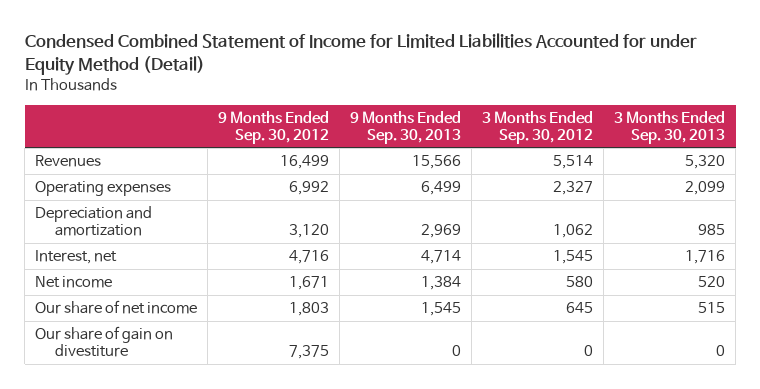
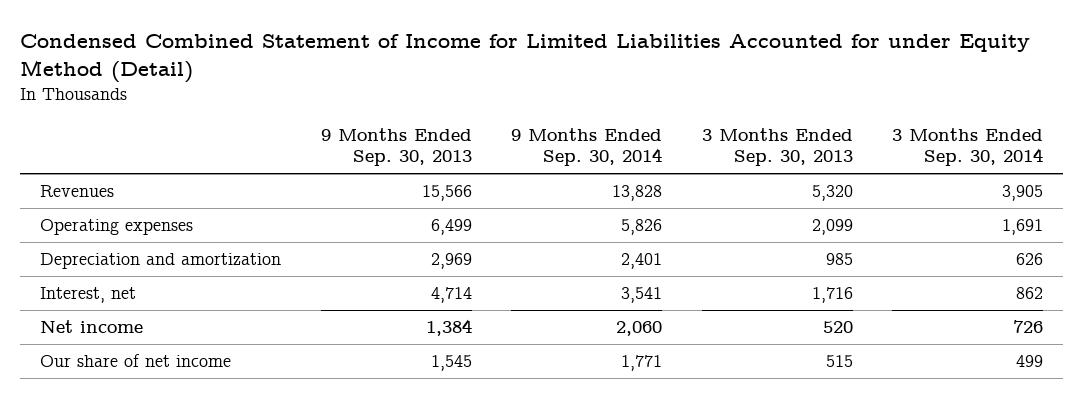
[218,110,330,144] 9 Months Ended Sep. 30, 2012 -> none
[482,110,594,144] 3 Months Ended Sep. 30, 2012 -> none
none -> [511,128,663,167] 9 Months Ended Sep. 30, 2014
none -> [892,128,1044,167] 3 Months Ended Sep. 30, 2014
[35,326,174,358] Our share of gain on divestiture -> none

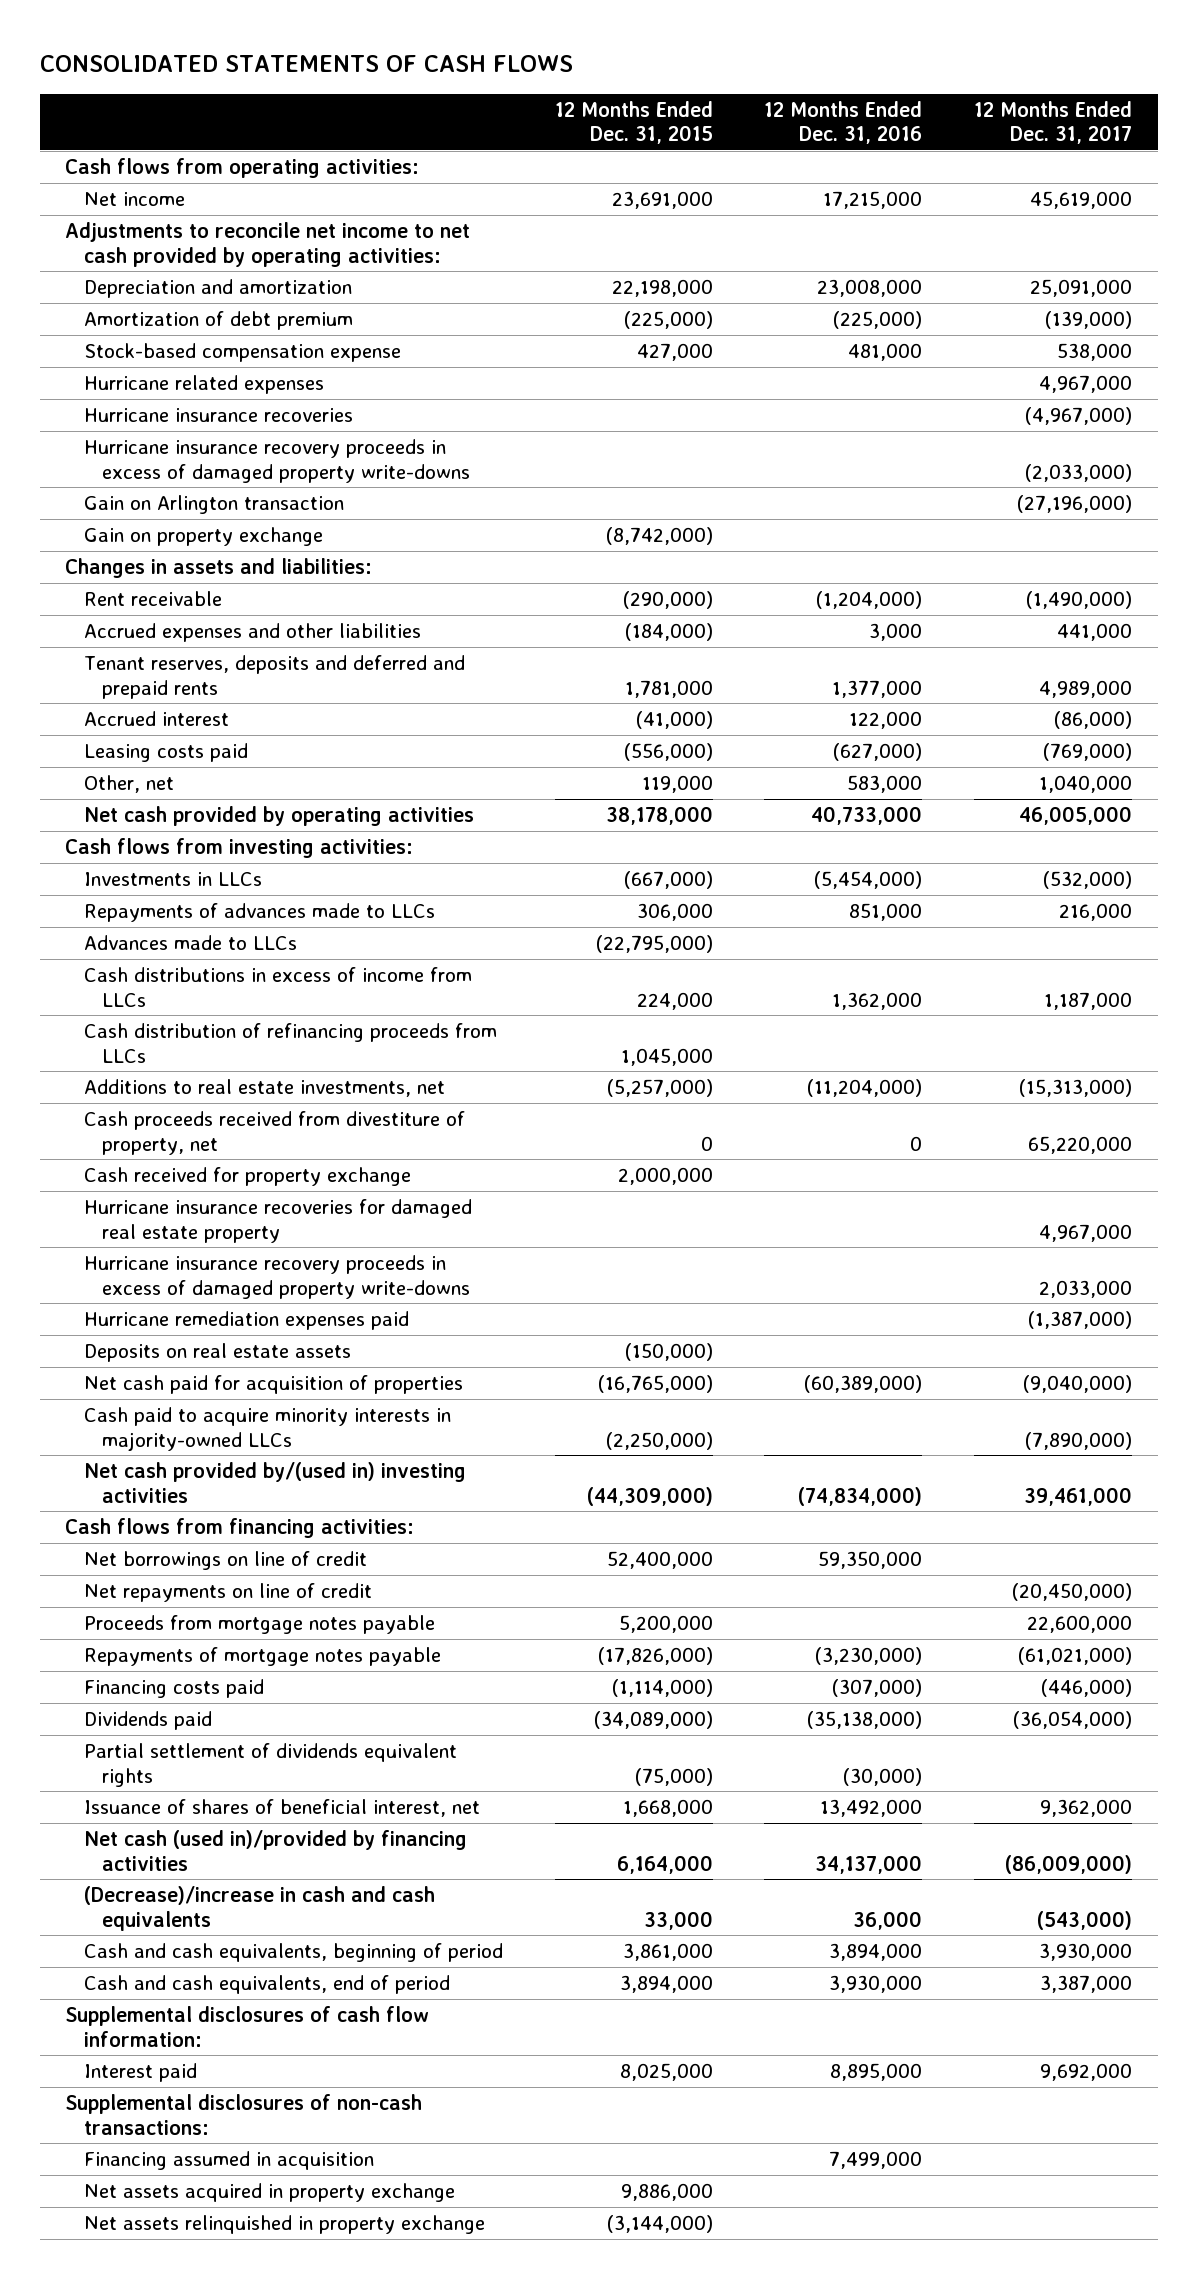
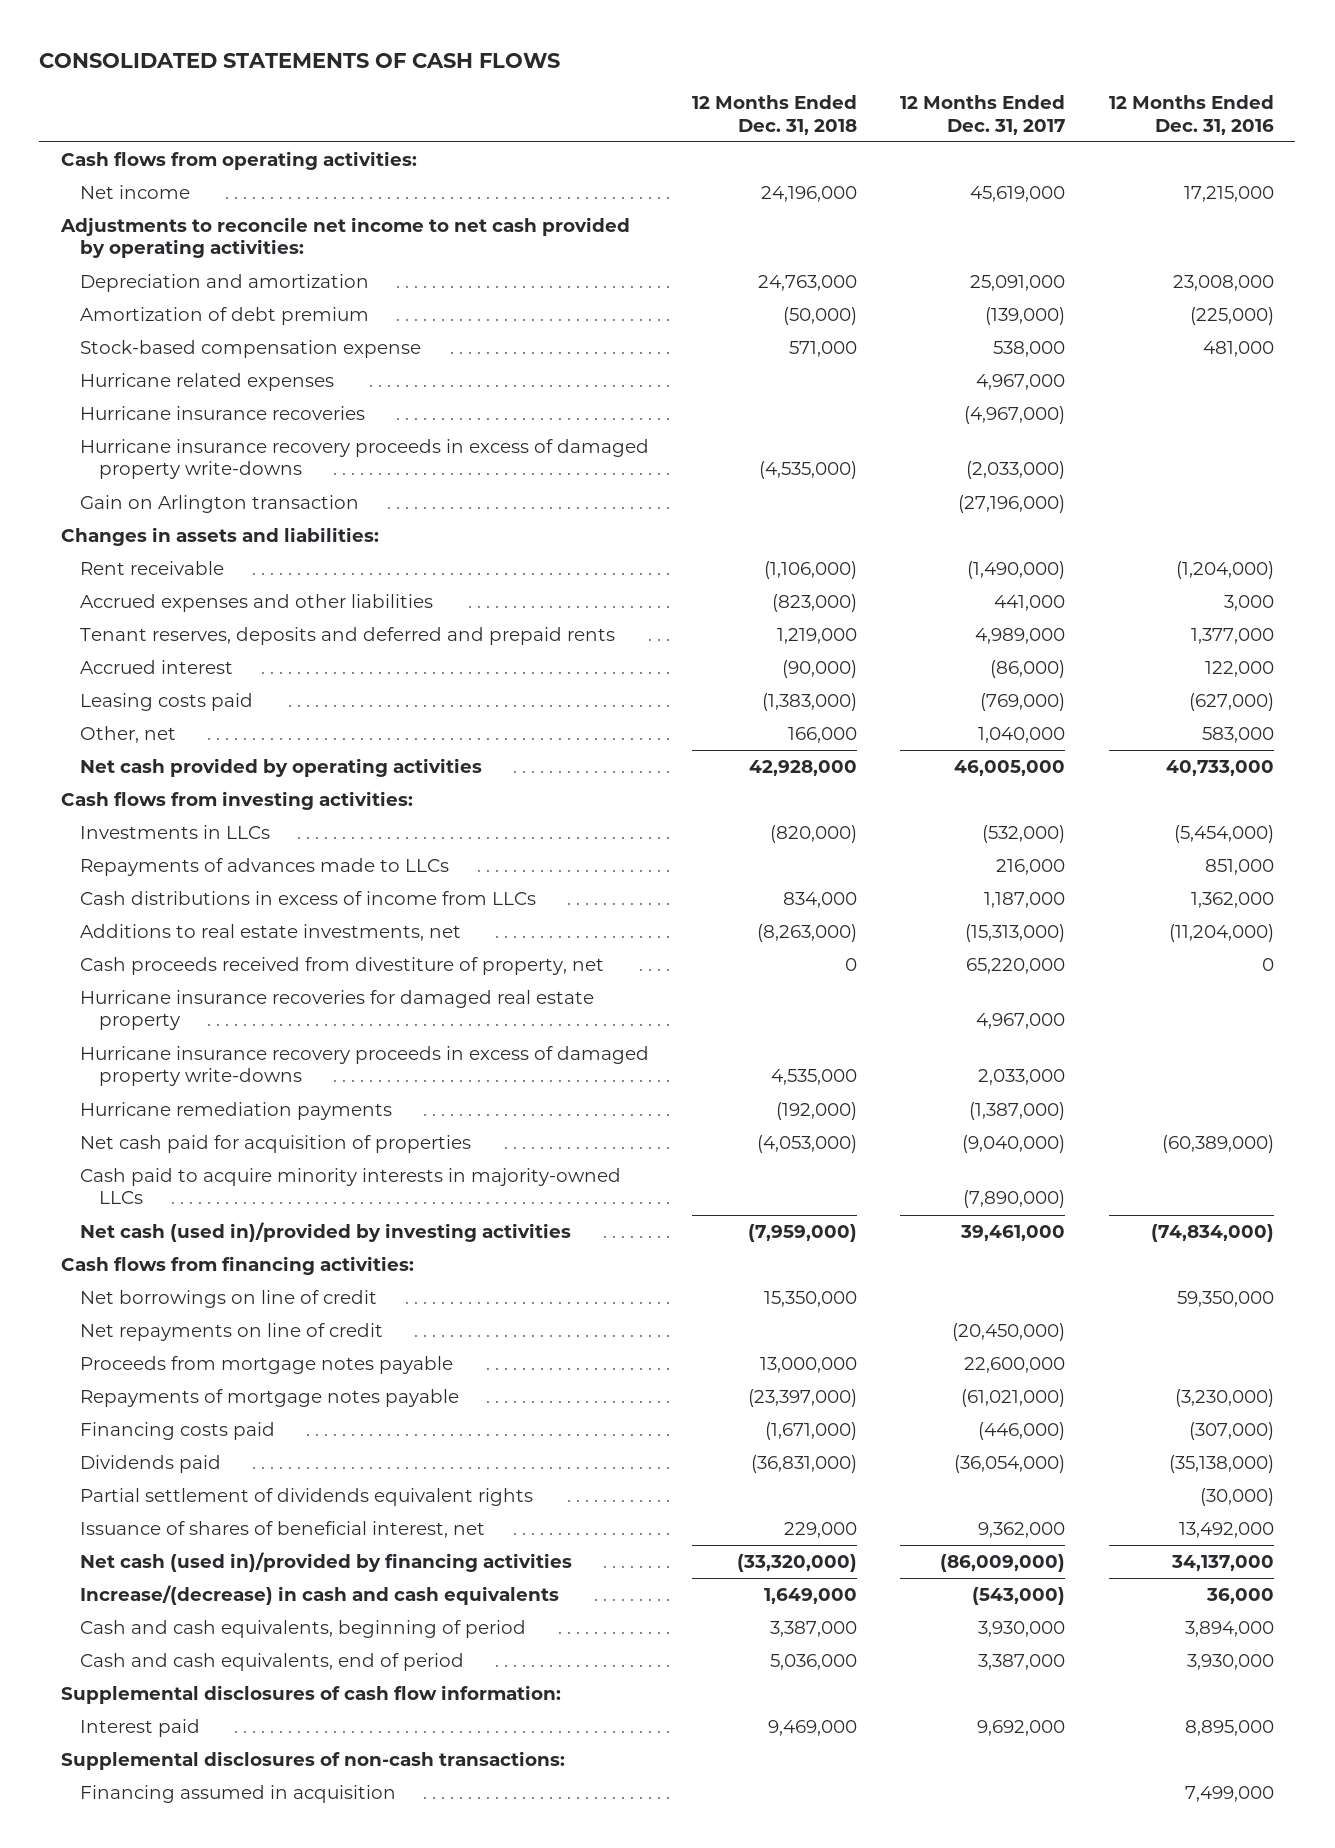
[554,100,713,145] 12 Months Ended Dec. 31, 2015 -> none
none -> [692,95,858,135] 12 Months Ended Dec. 31, 2018
[83,527,323,547] Gain on property exchange -> none
[83,935,297,951] Advances made to LLCs -> none
[83,1023,497,1063] Cash distribution of refinancing proceeds from LLCs -> none
[83,1167,411,1187] Cash received for property exchange -> none
[83,1343,351,1363] Deposits on real estate assets -> none
[83,1311,409,1331] Hurricane remediation expenses paid -> [79,1102,392,1121] Hurricane remediation payments
[83,1462,466,1503] Net cash provided by/(used in) investing activities -> [79,1222,571,1243] Net cash (used in)/provided by investing activities
[83,1886,435,1931] (Decrease)/increase in cash and cash equivalents -> [79,1585,559,1606] Increase/(decrease) in cash and cash equivalents
[83,2183,455,2203] Net assets acquired in property exchange -> none
[83,2215,485,2235] Net assets relinquished in property exchange -> none

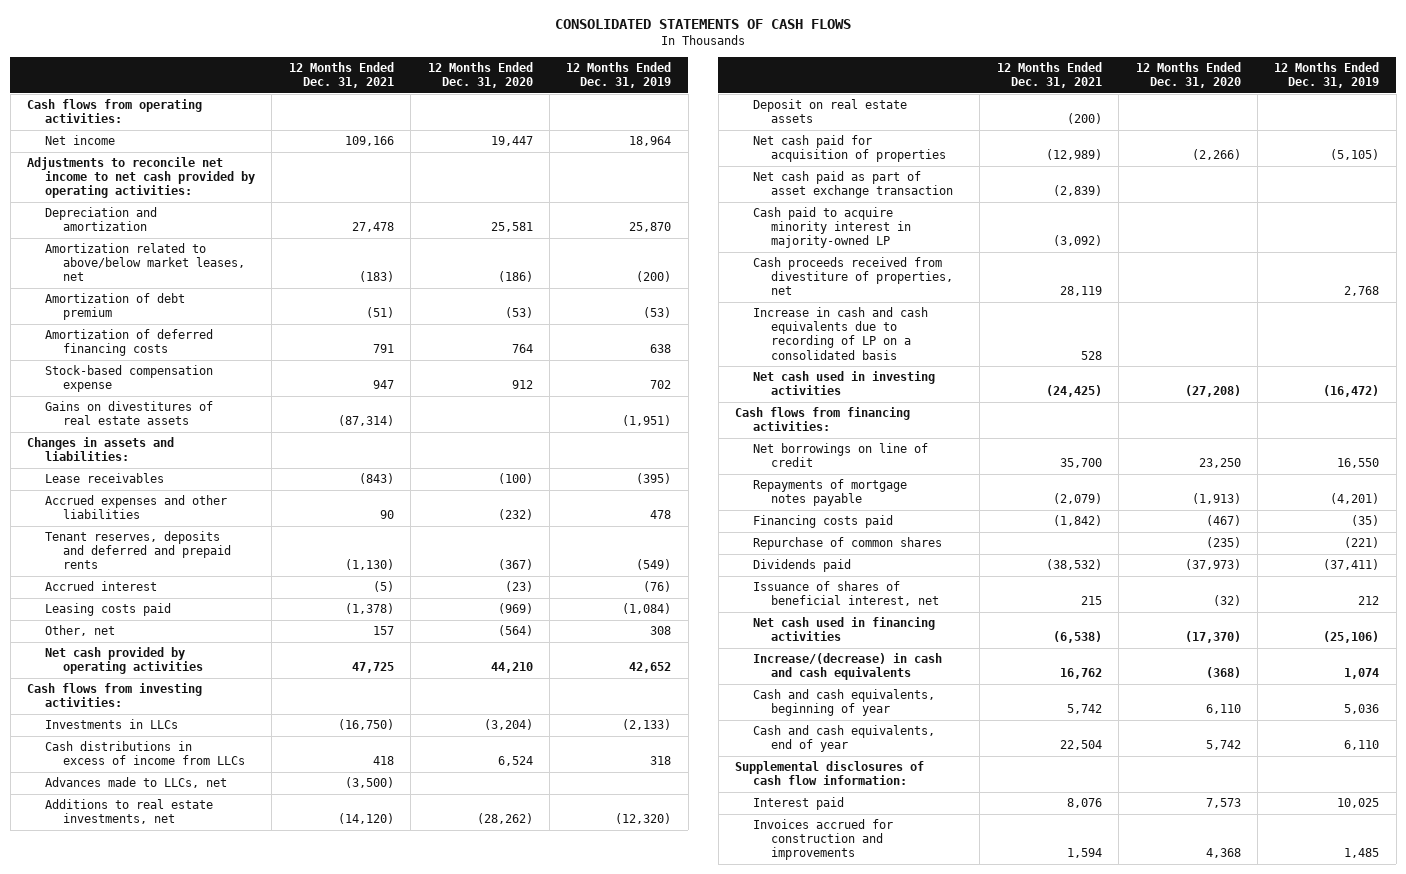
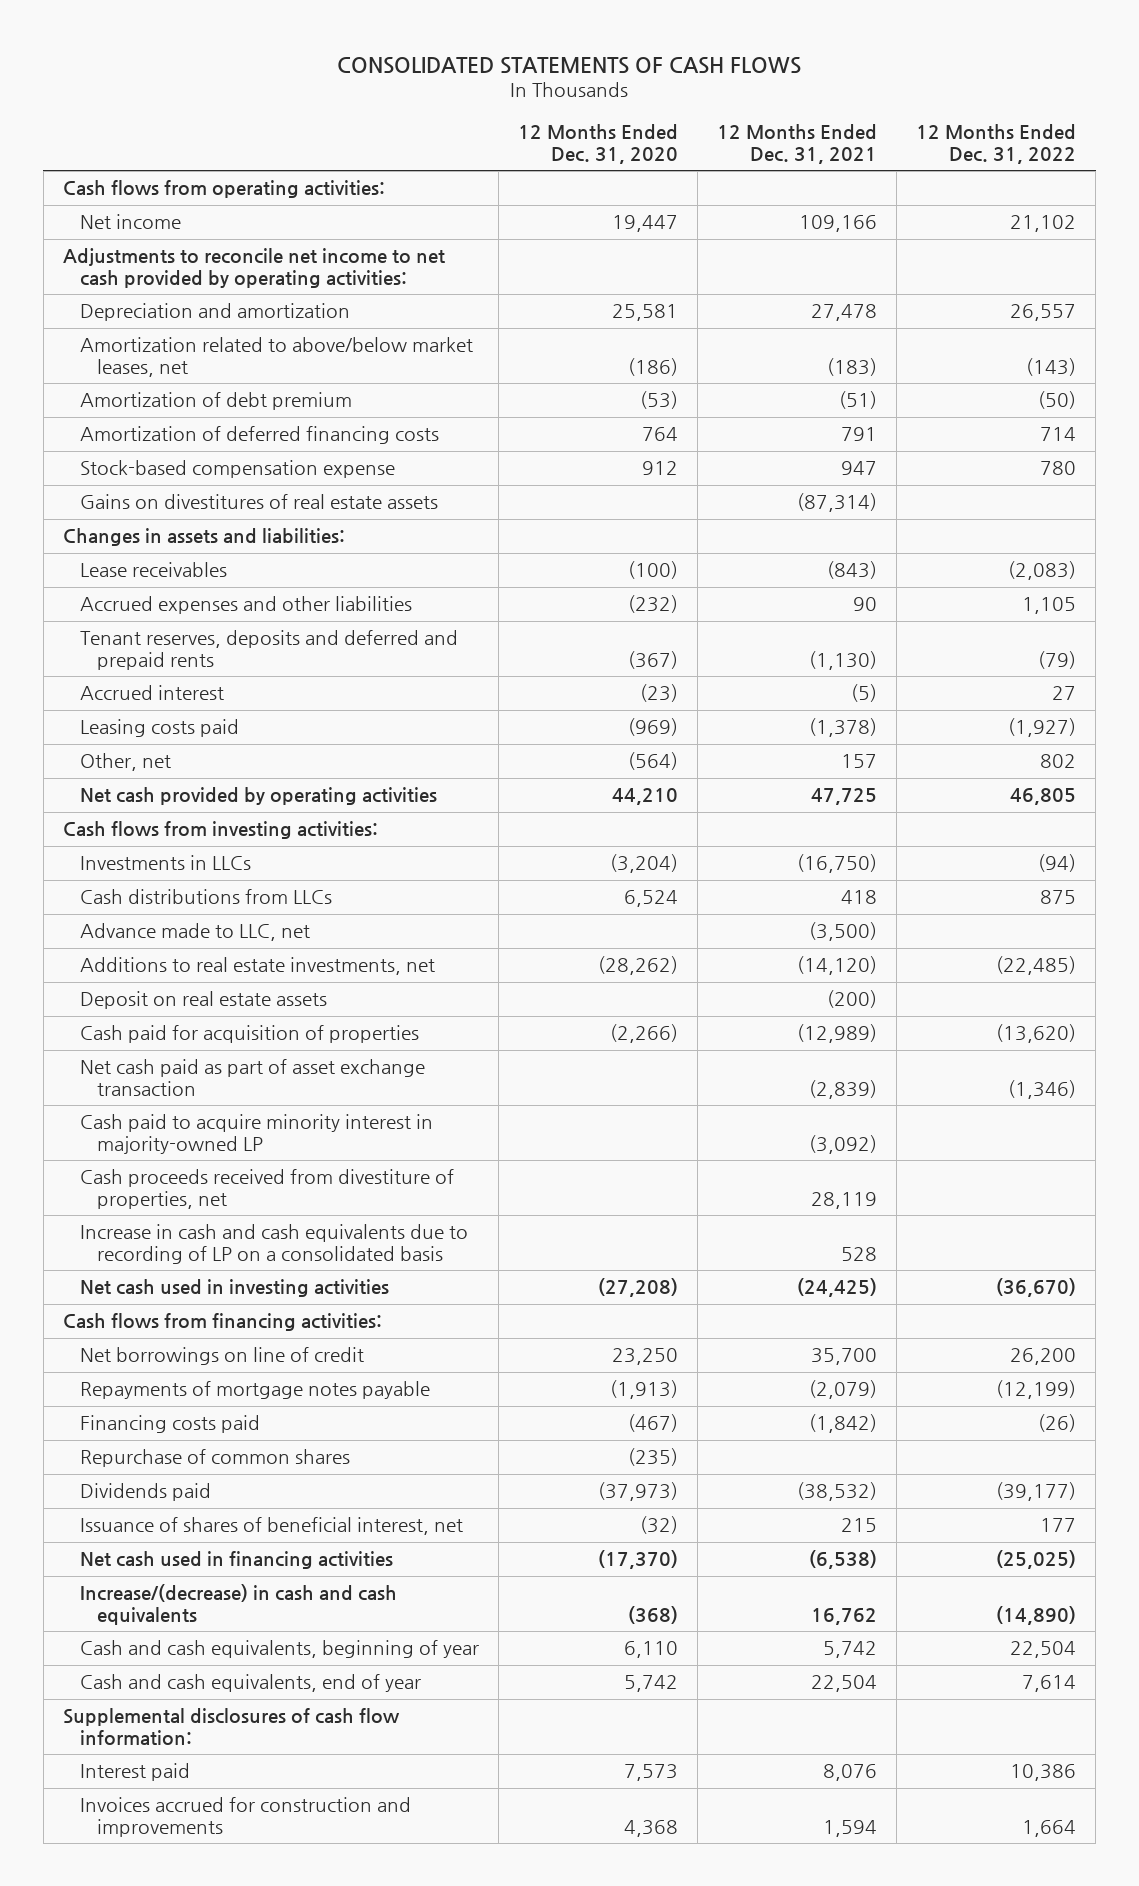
[566,62,672,89] 12 Months Ended Dec. 31, 2019 -> none
none -> [916,124,1077,164] 12 Months Ended Dec. 31, 2022
[45,741,246,766] Cash distributions in excess of income from LLCs -> [79,889,332,905] Cash distributions from LLCs
[45,777,228,789] Advances made to LLCs, net -> [79,923,310,942] Advance made to LLC, net
[752,135,946,163] Net cash paid for acquisition of properties -> [79,1025,419,1044] Cash paid for acquisition of properties

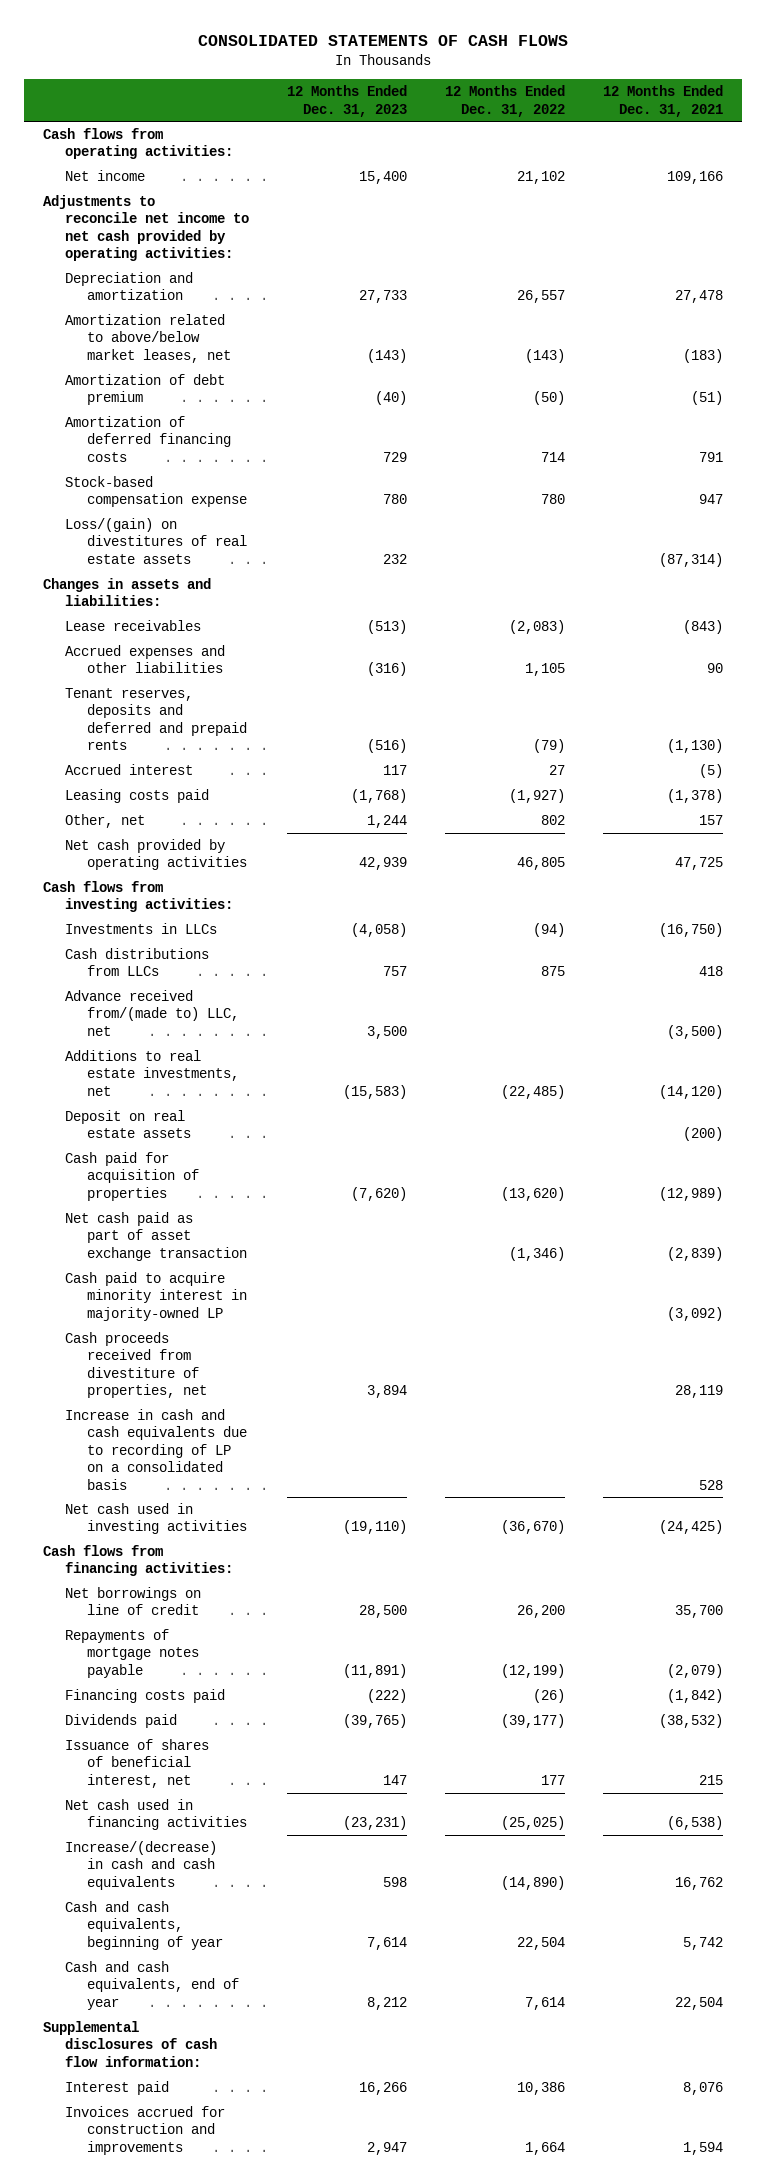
[517,124,678,164] 12 Months Ended Dec. 31, 2020 -> none
none -> [286,85,407,117] 12 Months Ended Dec. 31, 2023
[79,494,438,510] Gains on divestitures of real estate assets -> [65,518,248,564] Loss/(gain) on divestitures of real estate assets
[79,923,310,942] Advance made to LLC, net -> [65,990,240,1036] Advance received from/(made to) LLC, net
[79,1449,350,1468] Repurchase of common shares -> none

